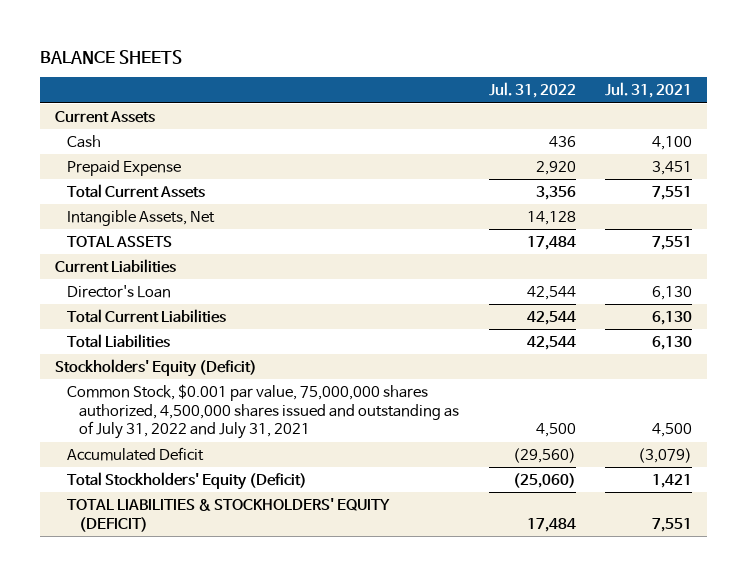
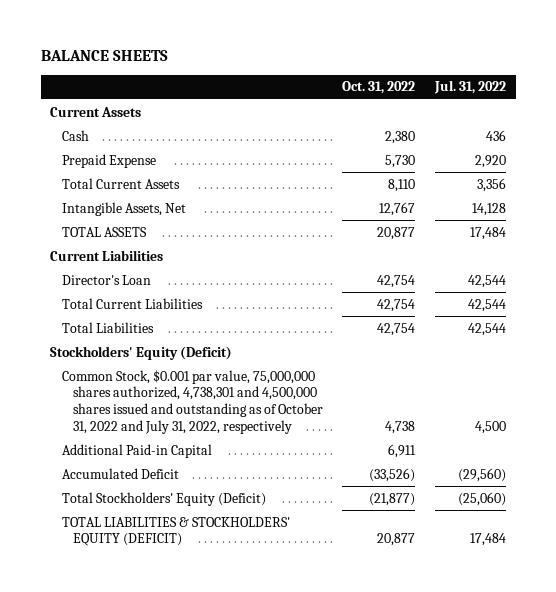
[605,82,693,99] Jul. 31, 2021 -> none
none -> [342,81,416,95] Oct. 31, 2022
[67,383,460,440] Common Stock, $0.001 par value, 75,000,000 shares authorized, 4,500,000 shares issued and outstanding as of July 31, 2022 and July 31, 2021 -> [61,369,323,434] Common Stock, $0.001 par value, 75,000,000 shares authorized, 4,738,301 and 4,500,000 shares issued and outstanding as of October 31, 2022 and July 31, 2022, respectively
none -> [61,443,212,458] Additional Paid-in Capital

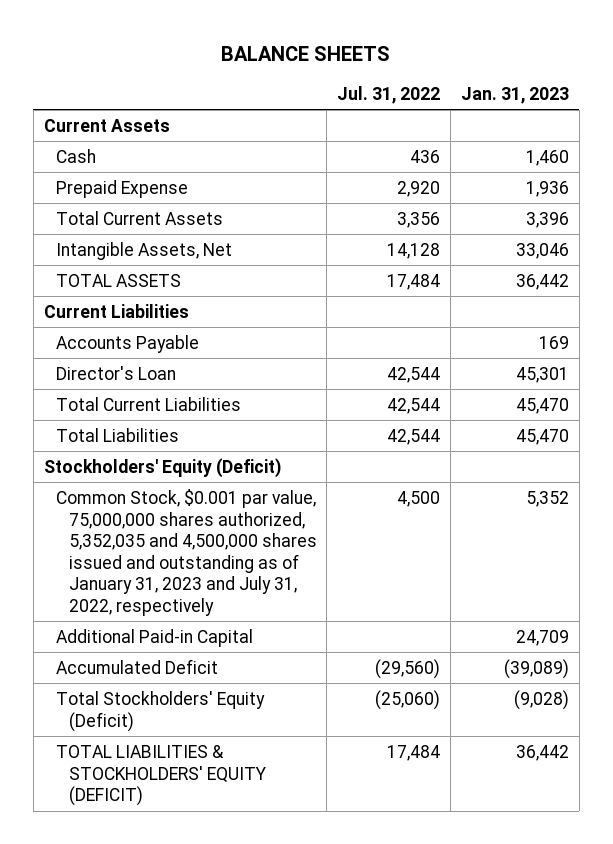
[342,81,416,95] Oct. 31, 2022 -> none
none -> [460,87,569,105] Jan. 31, 2023
none -> [56,334,200,353] Accounts Payable
[61,369,323,434] Common Stock, $0.001 par value, 75,000,000 shares authorized, 4,738,301 and 4,500,000 shares issued and outstanding as of October 31, 2022 and July 31, 2022, respectively -> [56,488,317,616] Common Stock, $0.001 par value, 75,000,000 shares authorized, 5,352,035 and 4,500,000 shares issued and outstanding as of January 31, 2023 and July 31, 2022, respectively

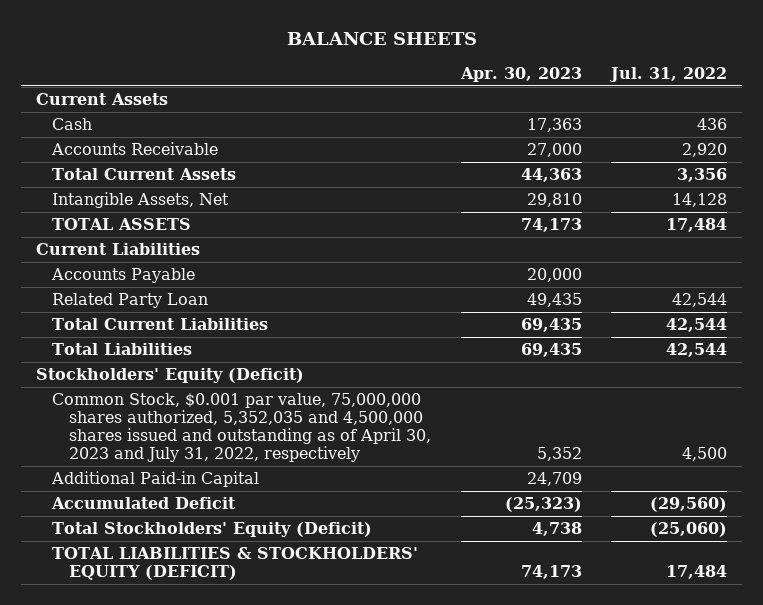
[460,87,569,105] Jan. 31, 2023 -> none
none -> [459,67,582,83] Apr. 30, 2023
[56,179,189,198] Prepaid Expense -> [51,142,219,156] Accounts Receivable
[56,365,177,380] Director's Loan -> [52,293,209,309] Related Party Loan
[56,488,317,616] Common Stock, $0.001 par value, 75,000,000 shares authorized, 5,352,035 and 4,500,000 shares issued and outstanding as of January 31, 2023 and July 31, 2022, respectively -> [52,393,432,463] Common Stock, $0.001 par value, 75,000,000 shares authorized, 5,352,035 and 4,500,000 shares issued and outstanding as of April 30, 2023 and July 31, 2022, respectively

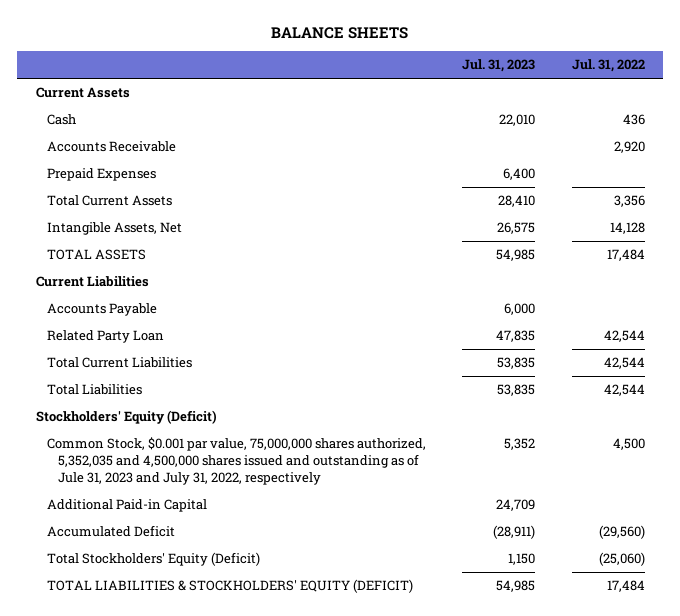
[459,67,582,83] Apr. 30, 2023 -> none
none -> [462,59,536,73] Jul. 31, 2023
none -> [46,168,156,182] Prepaid Expenses
[52,393,432,463] Common Stock, $0.001 par value, 75,000,000 shares authorized, 5,352,035 and 4,500,000 shares issued and outstanding as of April 30, 2023 and July 31, 2022, respectively -> [46,437,426,486] Common Stock, $0.001 par value, 75,000,000 shares authorized, 5,352,035 and 4,500,000 shares issued and outstanding as of Jule 31, 2023 and July 31, 2022, respectively

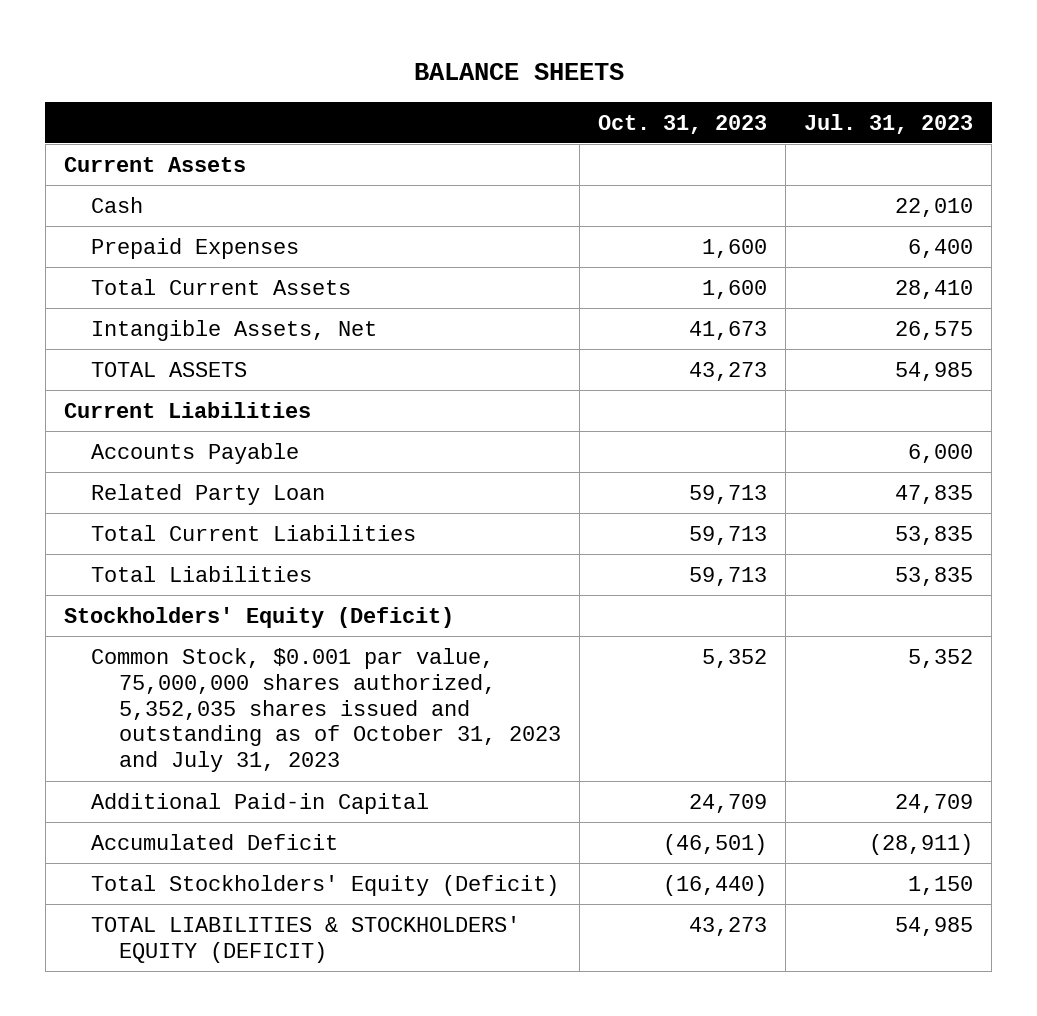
[571,59,645,73] Jul. 31, 2022 -> none
none -> [597,114,767,134] Oct. 31, 2023
[46,141,176,153] Accounts Receivable -> none
[46,437,426,486] Common Stock, $0.001 par value, 75,000,000 shares authorized, 5,352,035 and 4,500,000 shares issued and outstanding as of Jule 31, 2023 and July 31, 2022, respectively -> [91,647,561,773] Common Stock, $0.001 par value, 75,000,000 shares authorized, 5,352,035 shares issued and outstanding as of October 31, 2023 and July 31, 2023

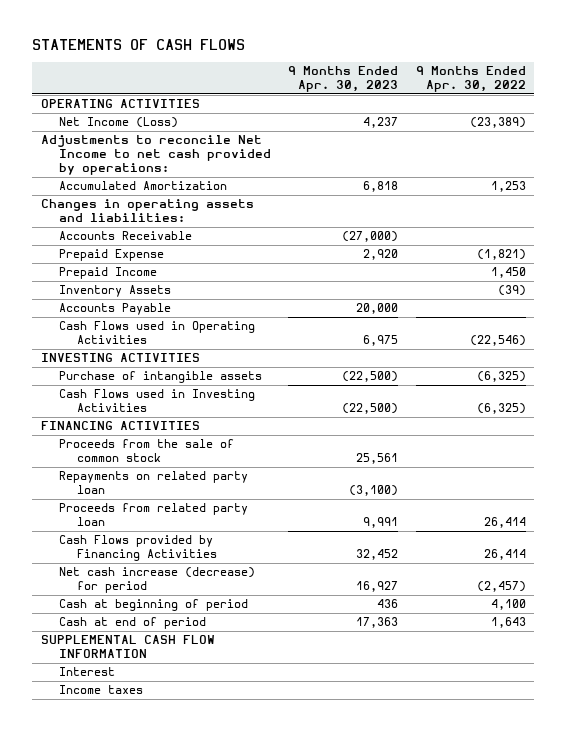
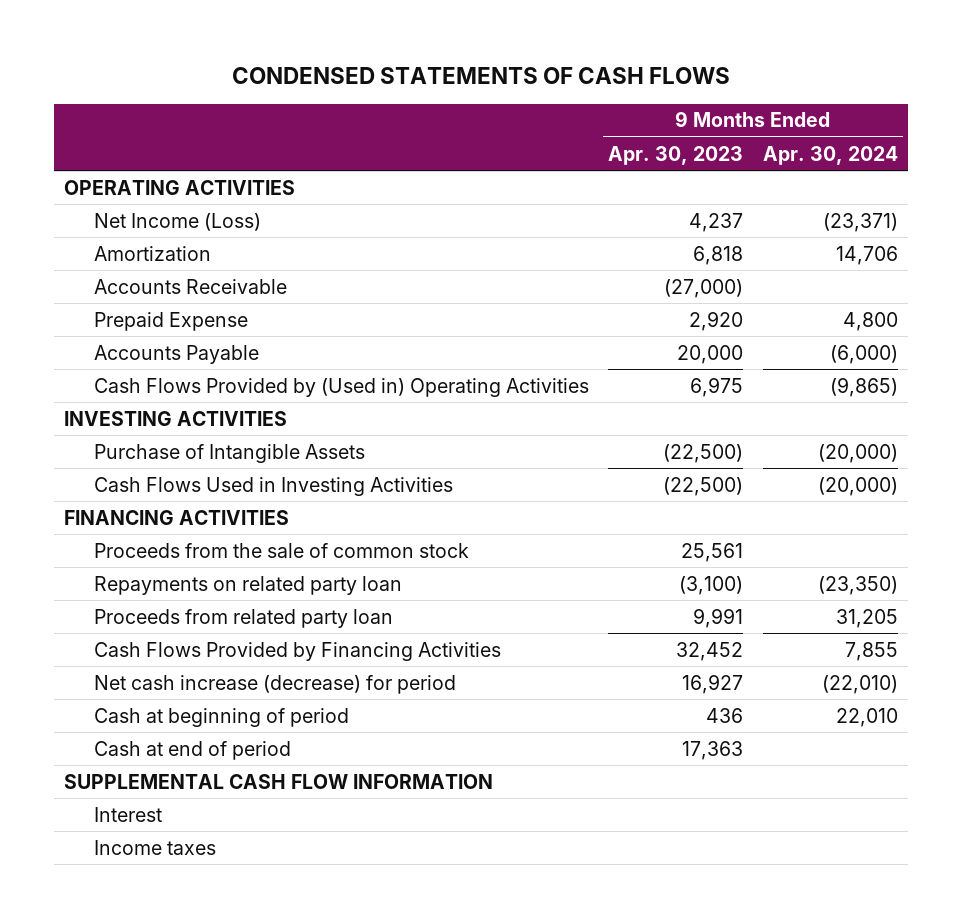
[32,39,246,51] STATEMENTS OF CASH FLOWS -> [231,67,730,85] CONDENSED STATEMENTS OF CASH FLOWS
[415,66,526,93] 9 Months Ended Apr. 30, 2022 -> none
none -> [762,145,898,165] Apr. 30, 2024
[40,135,272,176] Adjustments to reconcile Net Income to net cash provided by operations: -> none
[40,199,254,223] Changes in operating assets and liabilities: -> none
[59,181,228,191] Accumulated Amortization -> [93,245,211,261] Amortization
[59,267,158,280] Prepaid Income -> none
[59,285,172,298] Inventory Assets -> none
[59,321,256,345] Cash Flows used in Operating Activities -> [93,377,589,397] Cash Flows Provided by (Used in) Operating Activities
[59,371,263,384] Purchase of intangible assets -> [93,443,365,463] Purchase of Intangible Assets
[59,389,256,413] Cash Flows used in Investing Activities -> [93,476,453,496] Cash Flows Used in Investing Activities
[59,535,218,562] Cash Flows provided by Financing Activities -> [93,641,501,661] Cash Flows Provided by Financing Activities

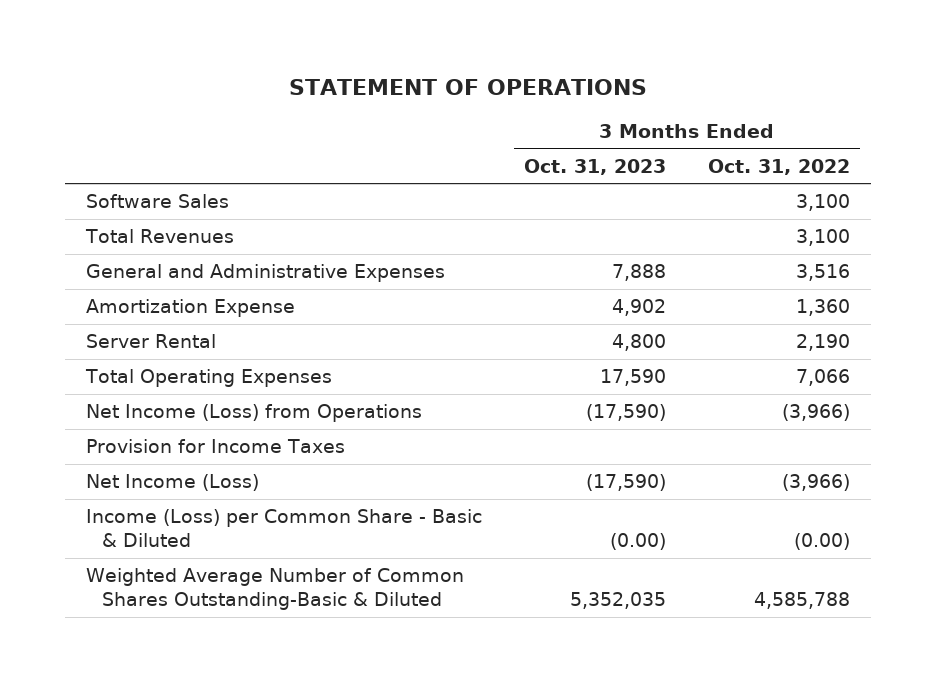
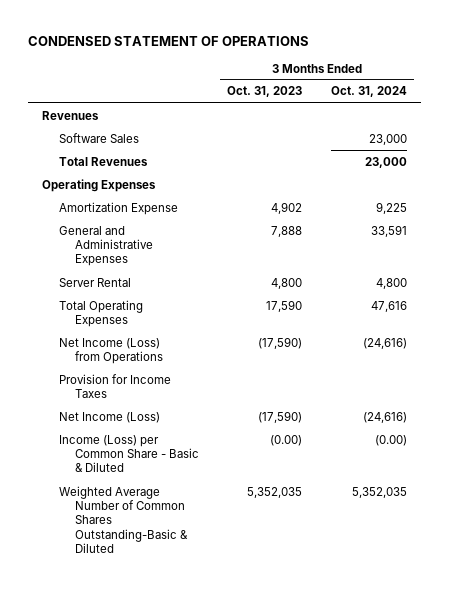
[289,78,648,95] STATEMENT OF OPERATIONS -> [27,35,309,46] CONDENSED STATEMENT OF OPERATIONS
[707,158,850,175] Oct. 31, 2022 -> none
none -> [330,86,407,98] Oct. 31, 2024
none -> [41,110,99,120] Revenues
none -> [41,178,156,192] Operating Expenses
[86,264,446,283] General and Administrative Expenses -> [58,225,154,267] General and Administrative Expenses

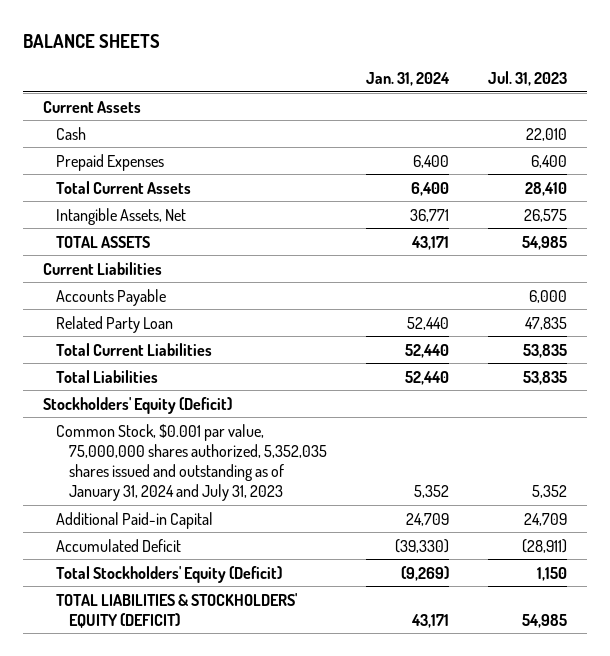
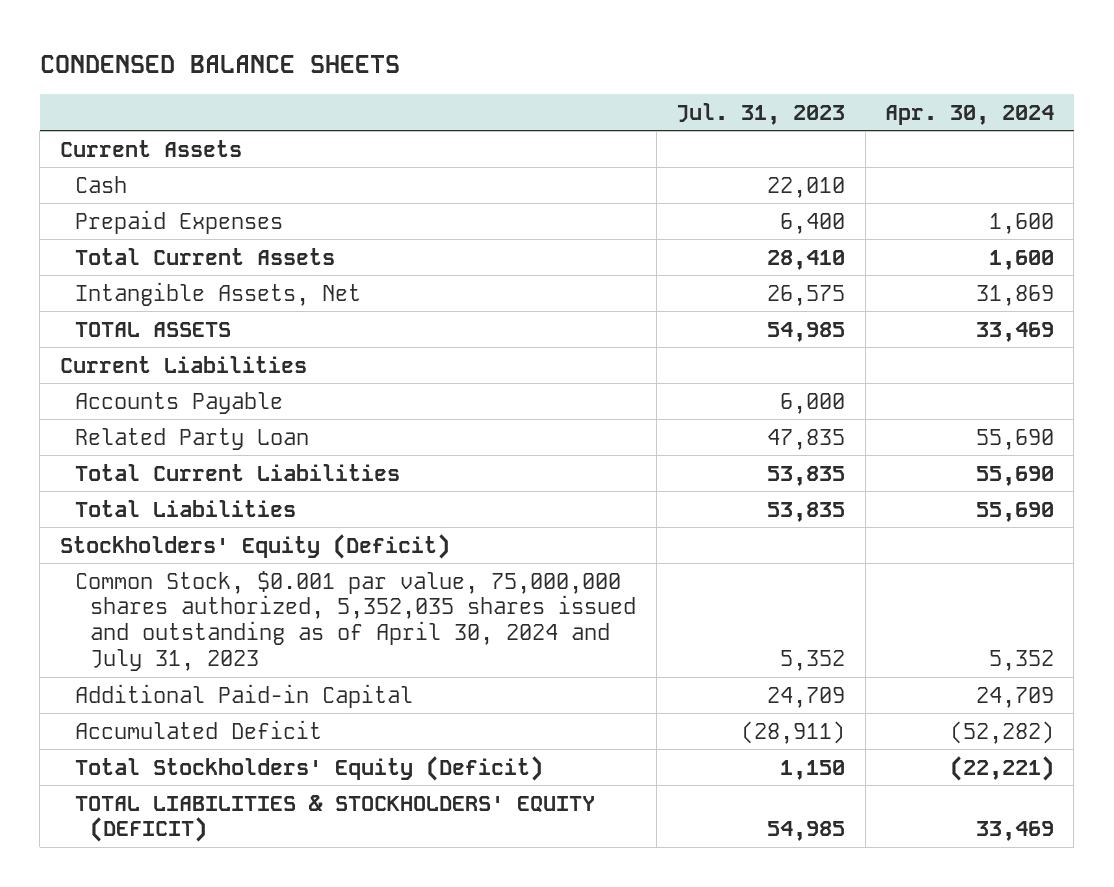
[23,34,161,49] BALANCE SHEETS -> [39,55,400,74] CONDENSED BALANCE SHEETS
[366,72,451,87] Jan. 31, 2024 -> none
none -> [884,104,1054,125] Apr. 30, 2024
[55,423,328,502] Common Stock, $0.001 par value, 75,000,000 shares authorized, 5,352,035 shares issued and outstanding as of January 31, 2024 and July 31, 2023 -> [75,570,637,672] Common Stock, $0.001 par value, 75,000,000 shares authorized, 5,352,035 shares issued and outstanding as of April 30, 2024 and July 31, 2023

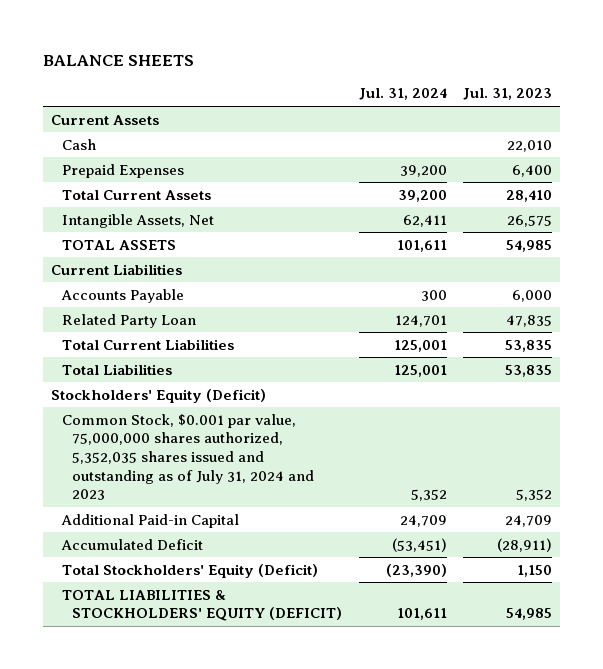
[39,55,400,74] CONDENSED BALANCE SHEETS -> [42,54,194,66] BALANCE SHEETS
[884,104,1054,125] Apr. 30, 2024 -> none
none -> [358,88,447,101] Jul. 31, 2024
[75,570,637,672] Common Stock, $0.001 par value, 75,000,000 shares authorized, 5,352,035 shares issued and outstanding as of April 30, 2024 and July 31, 2023 -> [61,413,315,501] Common Stock, $0.001 par value, 75,000,000 shares authorized, 5,352,035 shares issued and outstanding as of July 31, 2024 and 2023

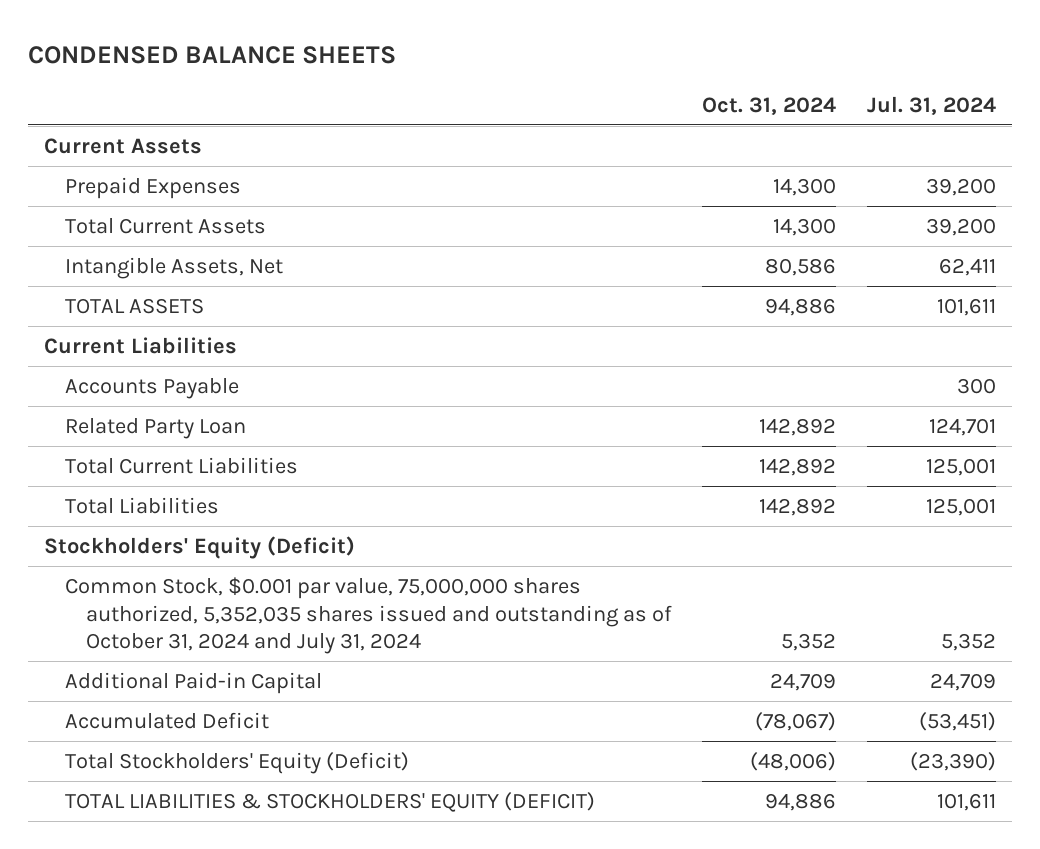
[42,54,194,66] BALANCE SHEETS -> [28,45,397,64] CONDENSED BALANCE SHEETS
[463,88,553,101] Jul. 31, 2023 -> none
none -> [702,96,837,115] Oct. 31, 2024
[61,138,96,150] Cash -> none
[61,413,315,501] Common Stock, $0.001 par value, 75,000,000 shares authorized, 5,352,035 shares issued and outstanding as of July 31, 2024 and 2023 -> [64,576,672,655] Common Stock, $0.001 par value, 75,000,000 shares authorized, 5,352,035 shares issued and outstanding as of October 31, 2024 and July 31, 2024

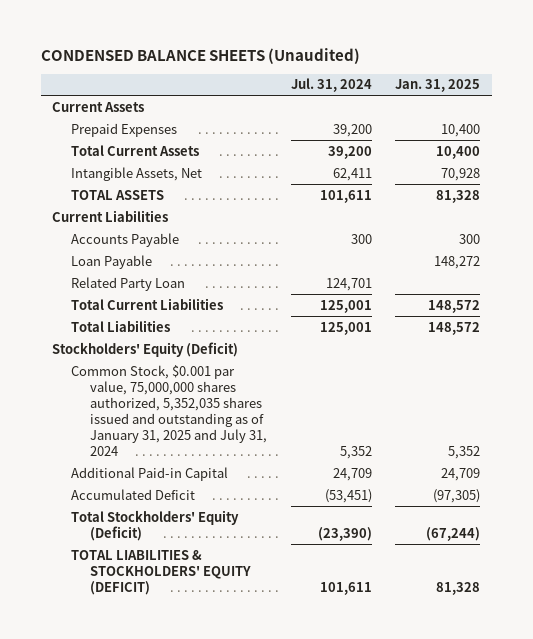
[28,45,397,64] CONDENSED BALANCE SHEETS -> [40,47,360,64] CONDENSED BALANCE SHEETS (Unaudited)
[702,96,837,115] Oct. 31, 2024 -> none
none -> [395,79,481,93] Jan. 31, 2025
none -> [71,254,153,269] Loan Payable
[64,576,672,655] Common Stock, $0.001 par value, 75,000,000 shares authorized, 5,352,035 shares issued and outstanding as of October 31, 2024 and July 31, 2024 -> [71,364,268,456] Common Stock, $0.001 par value, 75,000,000 shares authorized, 5,352,035 shares issued and outstanding as of January 31, 2025 and July 31, 2024

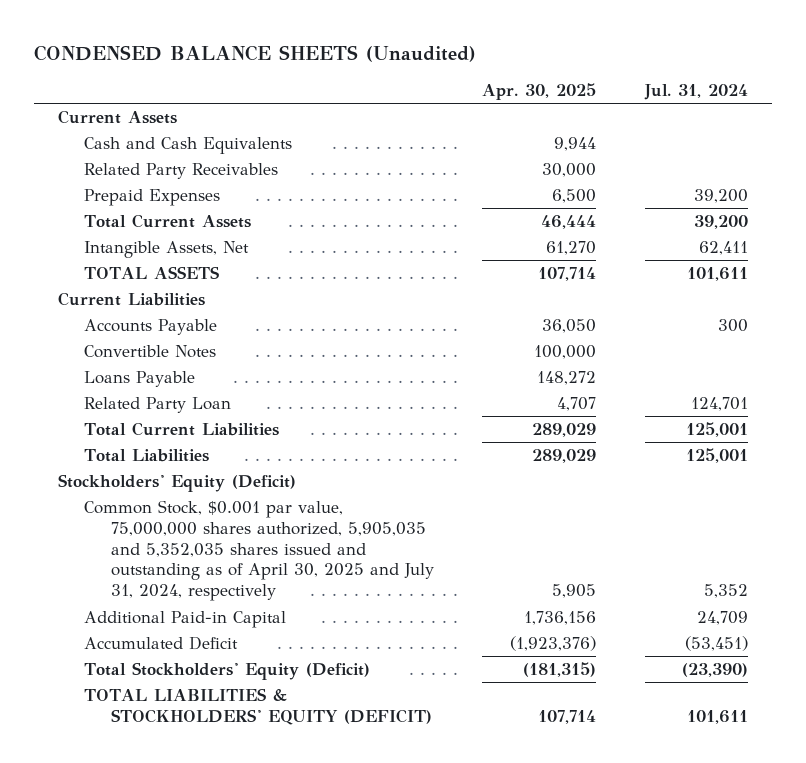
[395,79,481,93] Jan. 31, 2025 -> none
none -> [482,83,597,101] Apr. 30, 2025
none -> [84,137,293,155] Cash and Cash Equivalents
none -> [84,163,279,180] Related Party Receivables
none -> [84,345,217,359] Convertible Notes
[71,254,153,269] Loan Payable -> [84,371,196,388] Loans Payable
[71,364,268,456] Common Stock, $0.001 par value, 75,000,000 shares authorized, 5,352,035 shares issued and outstanding as of January 31, 2025 and July 31, 2024 -> [84,500,434,602] Common Stock, $0.001 par value, 75,000,000 shares authorized, 5,905,035 and 5,352,035 shares issued and outstanding as of April 30, 2025 and July 31, 2024, respectively

